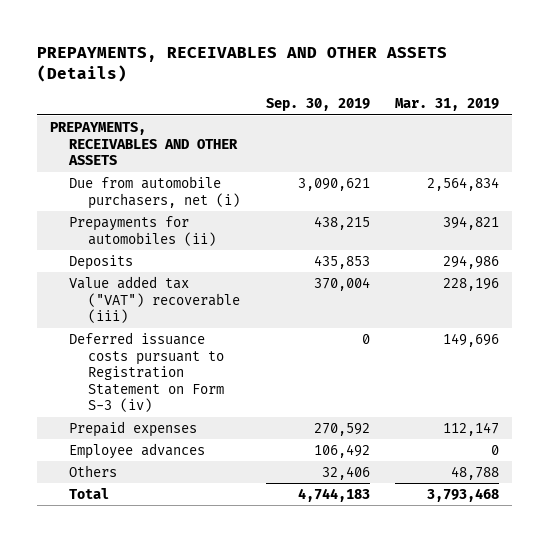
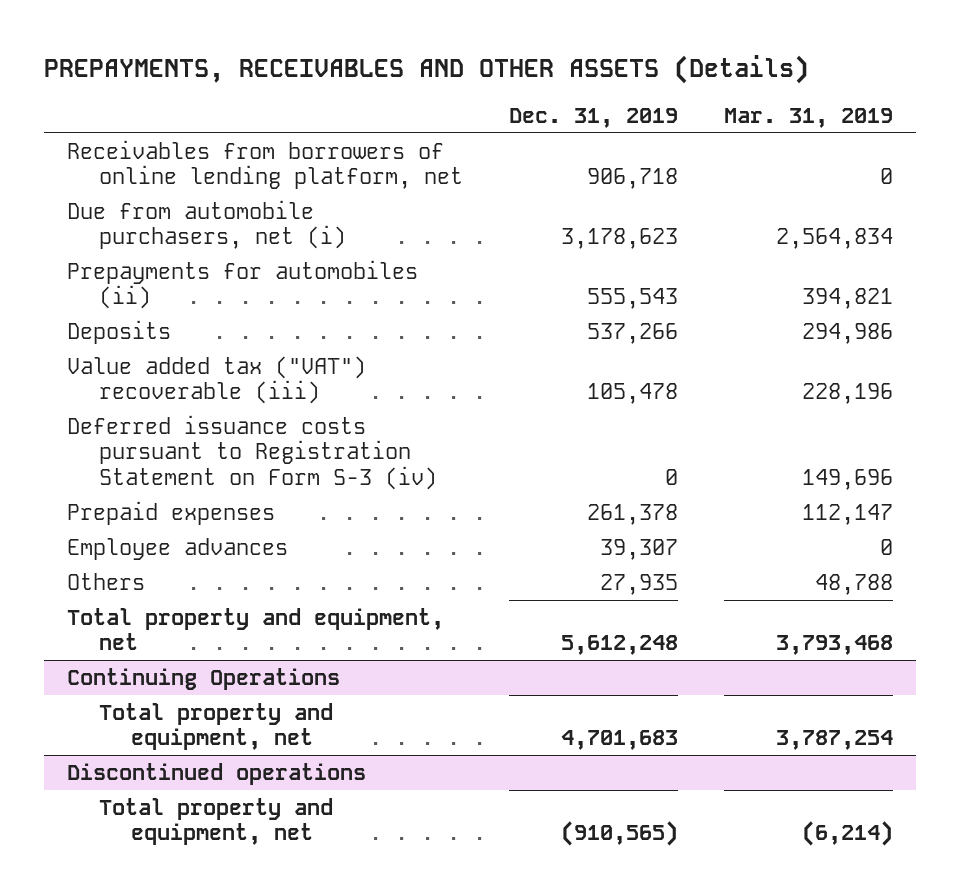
[265,98,370,112] Sep. 30, 2019 -> none
none -> [508,107,678,128] Dec. 31, 2019
[49,121,238,166] PREPAYMENTS, RECEIVABLES AND OTHER ASSETS -> none
none -> [66,139,463,190] Receivables from borrowers of online lending platform, net
[68,487,109,499] Total -> [66,607,444,651] Total property and equipment, net
none -> [66,667,340,690] Continuing Operations
none -> [98,702,333,751] Total property and equipment, net
none -> [66,762,366,785] Discontinued operations
none -> [98,797,333,846] Total property and equipment, net

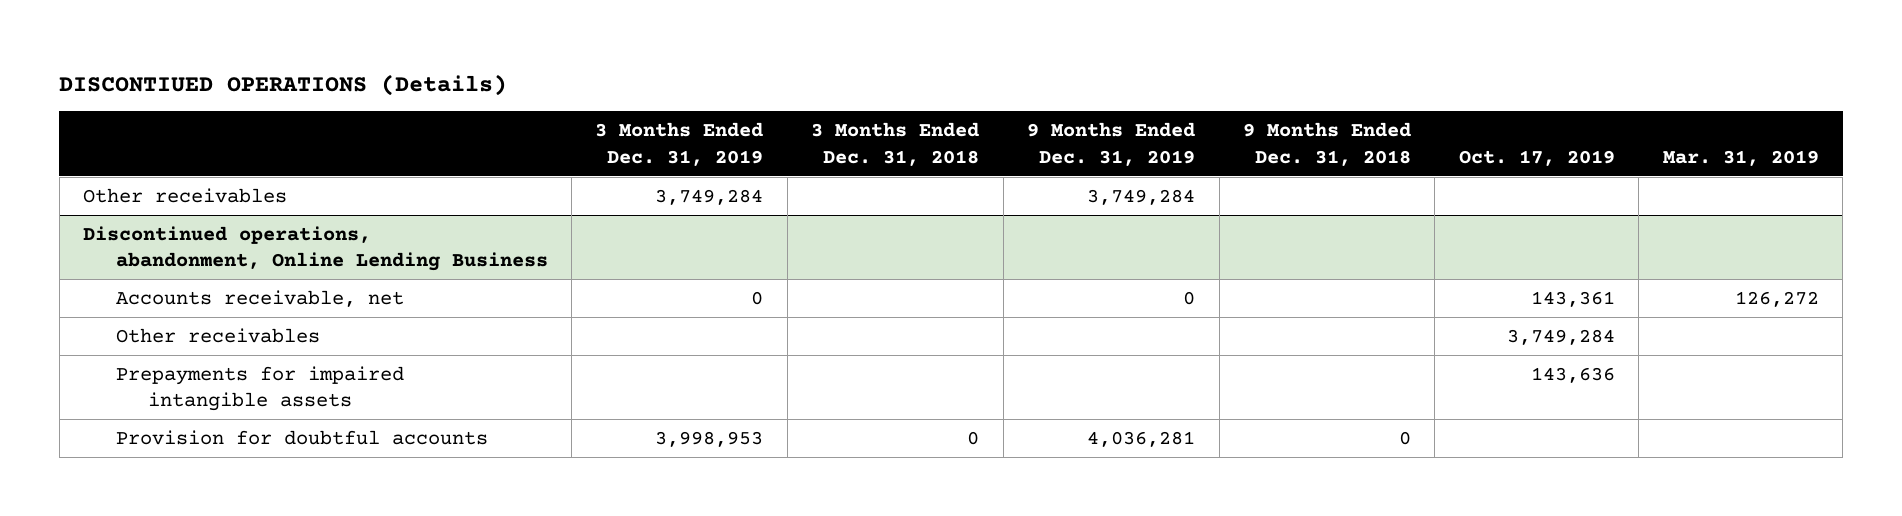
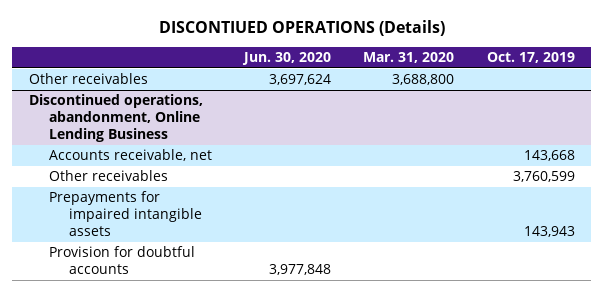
[595,122,764,166] 3 Months Ended Dec. 31, 2019 -> none
[811,122,980,166] 3 Months Ended Dec. 31, 2018 -> none
[1027,122,1196,166] 9 Months Ended Dec. 31, 2019 -> none
[1243,122,1412,166] 9 Months Ended Dec. 31, 2018 -> none
[1662,149,1819,166] Mar. 31, 2019 -> none
none -> [242,52,332,66] Jun. 30, 2020
none -> [363,52,455,64] Mar. 31, 2020
[1530,291,1615,308] 143,361 -> [523,150,575,162] 143,668
[1506,329,1615,346] 3,749,284 -> [512,171,575,183] 3,760,599
[1530,367,1615,384] 143,636 -> [523,225,575,237] 143,943

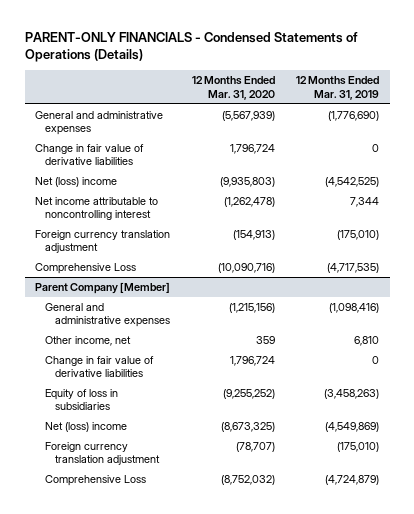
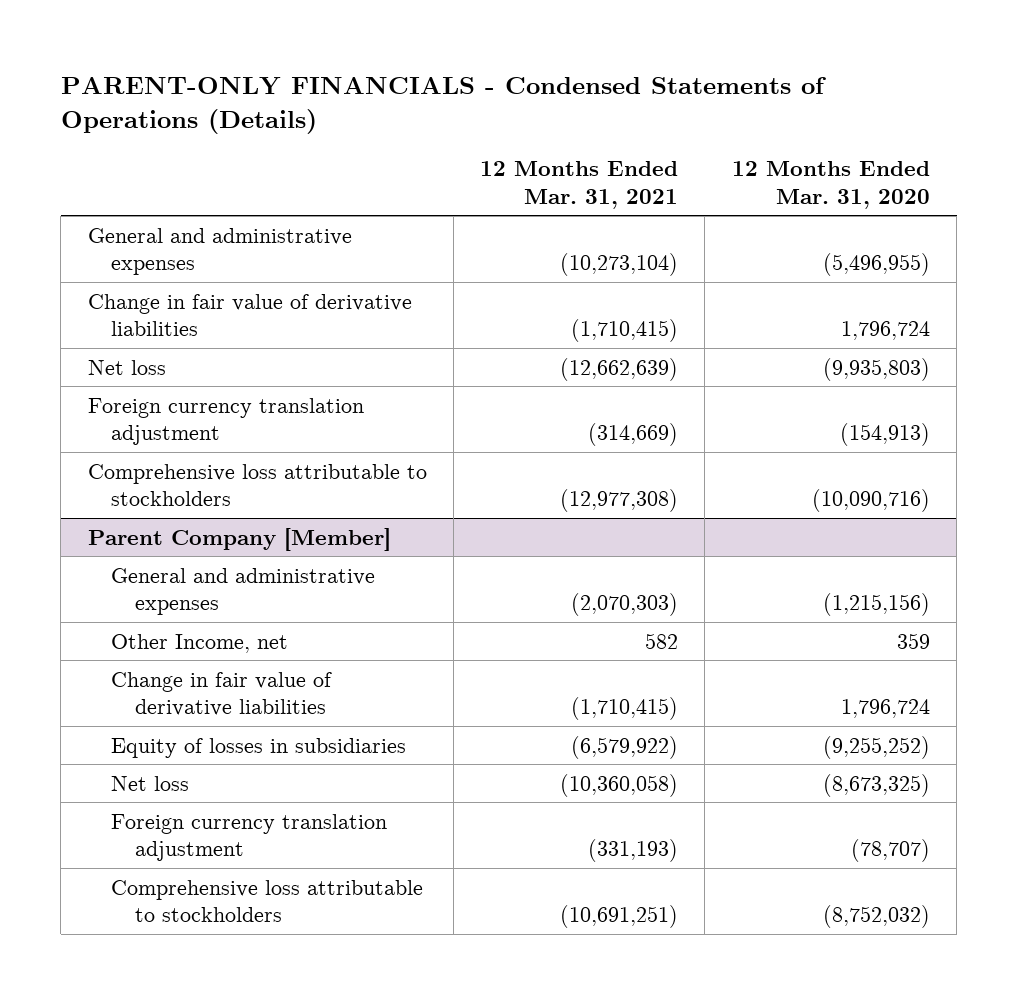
[296,76,380,100] 12 Months Ended Mar. 31, 2019 -> none
none -> [480,161,679,209] 12 Months Ended Mar. 31, 2021
[221,110,275,121] (5,567,939) -> [822,252,930,276] (5,496,955)
[35,196,159,221] Net income attributable to noncontrolling interest -> none
[35,176,118,187] Net (loss) income -> [87,359,166,375] Net loss
[35,262,137,274] Comprehensive Loss -> [87,463,427,506] Comprehensive loss attributable to stockholders
[45,335,132,346] Other income, net -> [111,633,289,653] Other Income, net
[45,388,119,411] Equity of loss in subsidiaries -> [111,737,407,758] Equity of losses in subsidiaries
[45,421,128,432] Net (loss) income -> [111,775,190,791] Net loss
[45,474,147,486] Comprehensive Loss -> [111,879,424,922] Comprehensive loss attributable to stockholders

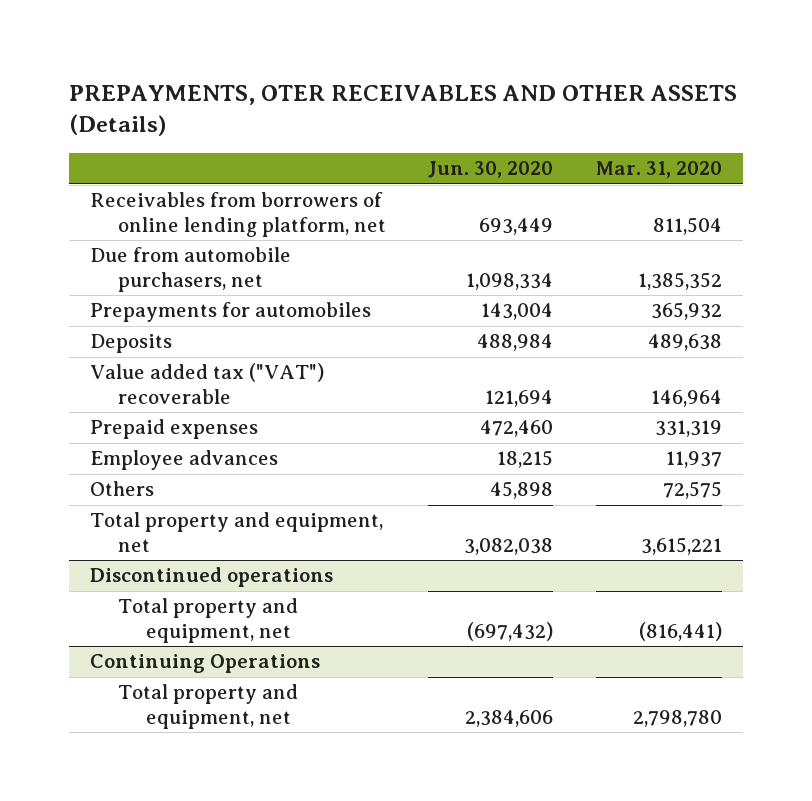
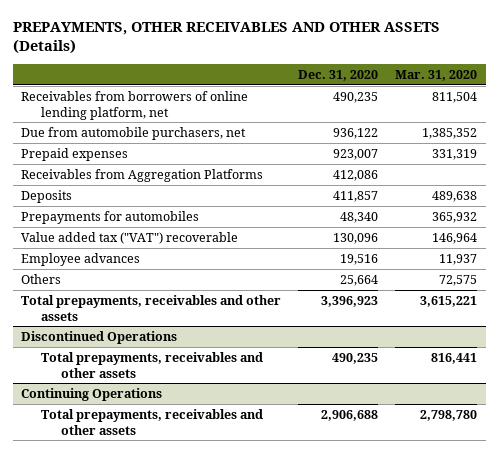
[69,84,738,137] PREPAYMENTS, OTER RECEIVABLES AND OTHER ASSETS (Details) -> [12,22,440,55] PREPAYMENTS, OTHER RECEIVABLES AND OTHER ASSETS (Details)
[428,161,554,179] Jun. 30, 2020 -> none
none -> [298,69,379,81] Dec. 31, 2020
[90,419,259,440] Prepaid expenses -> [21,147,129,161] Prepaid expenses
none -> [21,168,264,182] Receivables from Aggregation Platforms
[90,302,372,323] Prepayments for automobiles -> [21,210,200,224] Prepayments for automobiles
[90,512,384,552] Total property and equipment, net -> [21,294,282,321] Total prepayments, receivables and other assets
[90,567,334,588] Discontinued operations -> [21,330,178,344] Discontinued Operations
[117,598,298,643] Total property and equipment, net -> [40,351,263,378] Total prepayments, receivables and other assets
[638,621,722,641] (816,441) -> [431,352,478,364] 816,441
[117,684,298,729] Total property and equipment, net -> [40,408,263,435] Total prepayments, receivables and other assets

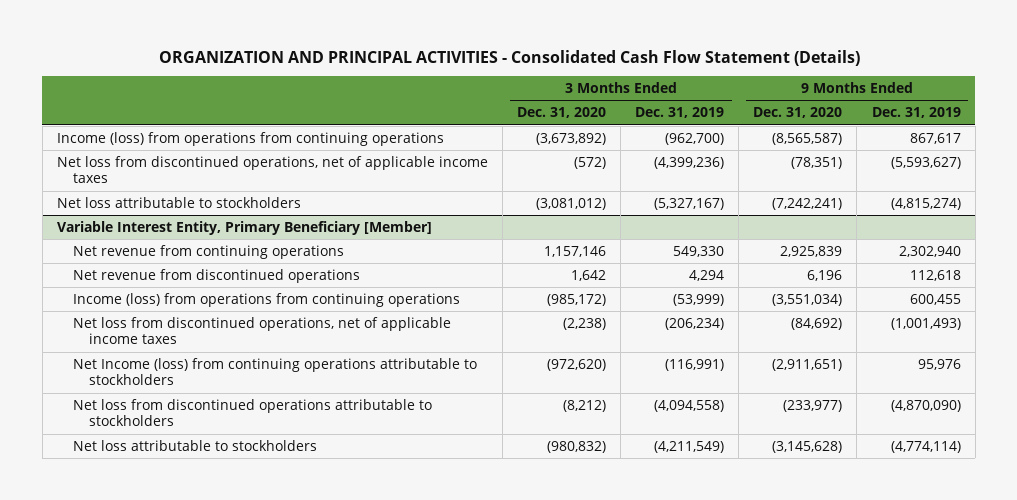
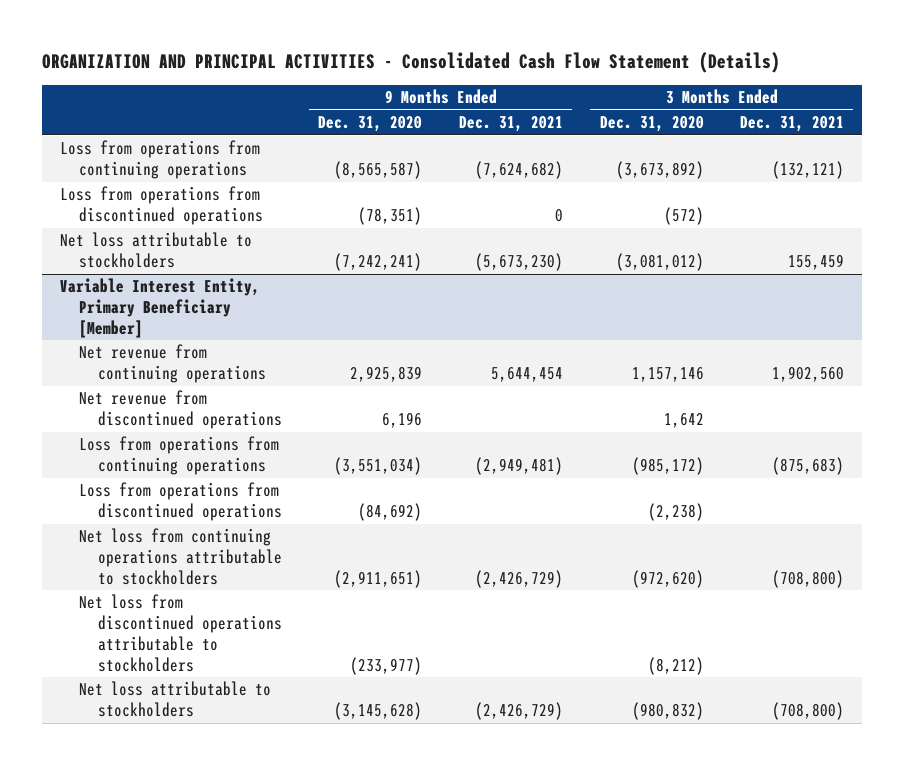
[635,107,725,119] Dec. 31, 2019 -> none
[871,107,961,119] Dec. 31, 2019 -> none
none -> [458,116,563,133] Dec. 31, 2021
none -> [740,116,845,133] Dec. 31, 2021
[56,131,444,146] Income (loss) from operations from continuing operations -> [60,140,261,180] Loss from operations from continuing operations
[56,155,488,184] Net loss from discontinued operations, net of applicable income taxes -> [60,186,264,226] Loss from operations from discontinued operations
[72,292,460,307] Income (loss) from operations from continuing operations -> [79,436,280,476] Loss from operations from continuing operations
[72,316,451,345] Net loss from discontinued operations, net of applicable income taxes -> [79,482,282,522] Loss from operations from discontinued operations
[72,357,477,386] Net Income (loss) from continuing operations attributable to stockholders -> [79,528,282,585] Net loss from continuing operations attributable to stockholders

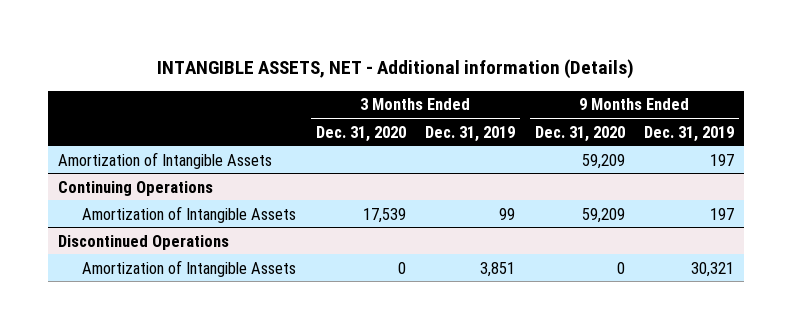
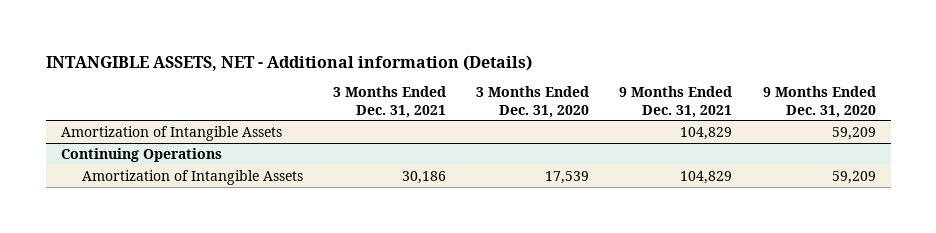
[425,125,516,142] Dec. 31, 2019 -> none
[644,125,735,142] Dec. 31, 2019 -> none
none -> [332,86,446,118] 3 Months Ended Dec. 31, 2021
none -> [619,86,733,118] 9 Months Ended Dec. 31, 2021
[57,234,229,250] Discontinued Operations -> none
[82,259,297,277] Amortization of Intangible Assets -> none

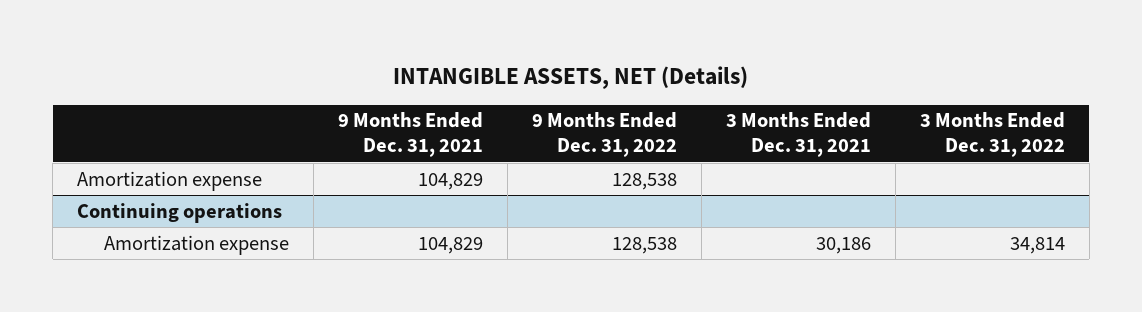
[45,54,532,71] INTANGIBLE ASSETS, NET - Additional information (Details) -> [392,66,748,90] INTANGIBLE ASSETS, NET (Details)
[476,86,590,118] 3 Months Ended Dec. 31, 2020 -> none
[762,86,876,118] 9 Months Ended Dec. 31, 2020 -> none
none -> [531,112,677,158] 9 Months Ended Dec. 31, 2022
none -> [919,112,1065,158] 3 Months Ended Dec. 31, 2022
[60,125,282,141] Amortization of Intangible Assets -> [77,170,263,191] Amortization expense
[60,147,222,162] Continuing Operations -> [77,202,283,223] Continuing operations
[81,169,303,185] Amortization of Intangible Assets -> [103,234,289,255] Amortization expense

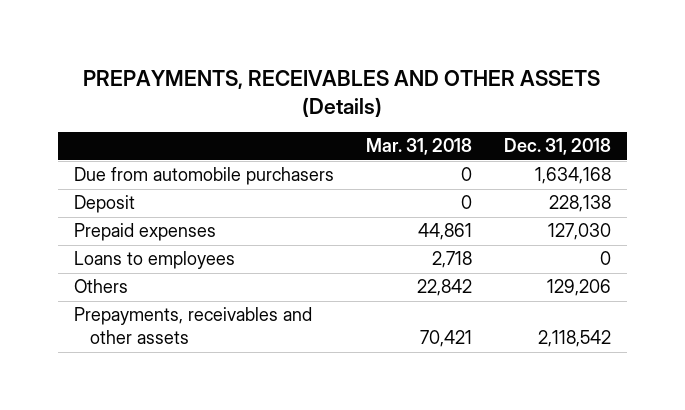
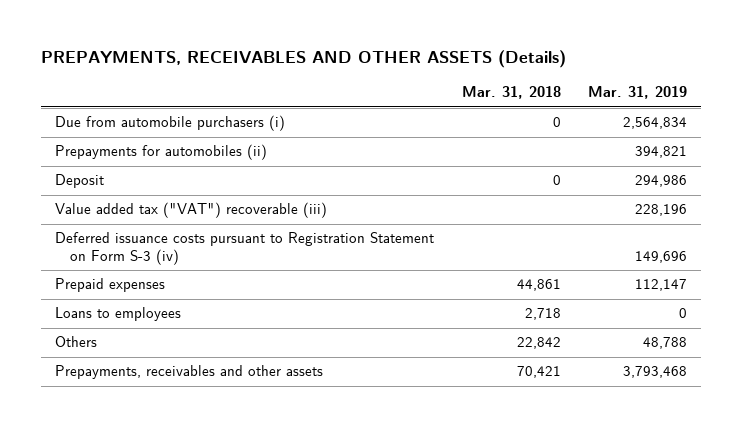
[503,138,611,156] Dec. 31, 2018 -> none
none -> [588,86,688,100] Mar. 31, 2019
[73,167,334,186] Due from automobile purchasers -> [54,115,285,132] Due from automobile purchasers (i)
none -> [54,144,267,161] Prepayments for automobiles (ii)
none -> [54,202,327,219] Value added tax ("VAT") recoverable (iii)
none -> [54,232,434,265] Deferred issuance costs pursuant to Registration Statement on Form S-3 (iv)

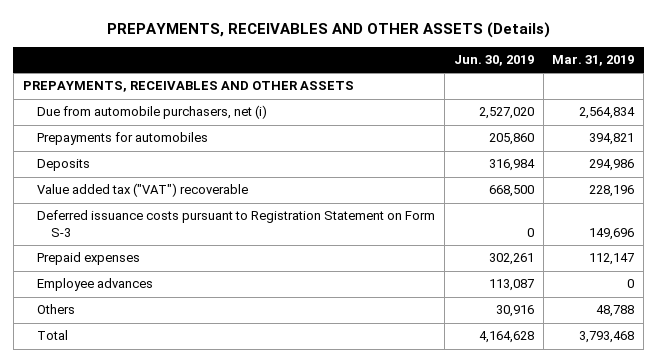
[461,86,561,100] Mar. 31, 2018 -> none
none -> [453,55,534,67] Jun. 30, 2019
none -> [22,81,354,93] PREPAYMENTS, RECEIVABLES AND OTHER ASSETS
[54,115,285,132] Due from automobile purchasers (i) -> [36,105,267,120] Due from automobile purchasers, net (i)
[54,144,267,161] Prepayments for automobiles (ii) -> [36,132,208,146] Prepayments for automobiles
[54,174,104,189] Deposit -> [36,159,90,172] Deposits
[54,202,327,219] Value added tax ("VAT") recoverable (iii) -> [36,183,248,198] Value added tax ("VAT") recoverable
[54,232,434,265] Deferred issuance costs pursuant to Registration Statement on Form S-3 (iv) -> [36,210,435,237] Deferred issuance costs pursuant to Registration Statement on Form S-3
[54,307,181,322] Loans to employees -> [36,278,153,292] Employee advances
[54,365,323,380] Prepayments, receivables and other assets -> [36,330,68,341] Total

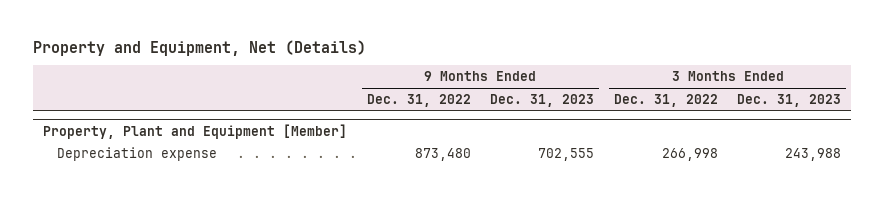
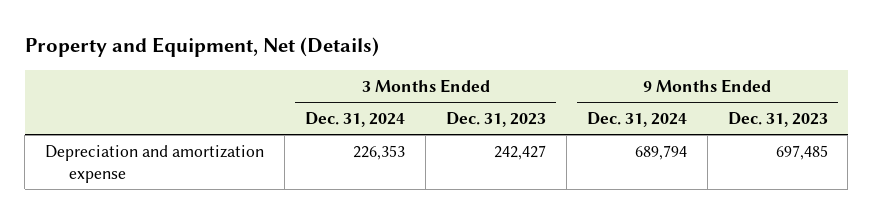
[366,94,471,108] Dec. 31, 2022 -> none
[613,94,718,108] Dec. 31, 2022 -> none
none -> [305,111,406,127] Dec. 31, 2024
none -> [586,111,687,127] Dec. 31, 2024
[42,123,347,139] Property, Plant and Equipment [Member] -> none
[57,147,218,162] Depreciation expense -> [45,144,265,184] Depreciation and amortization expense
[538,148,595,162] 702,555 -> [775,144,828,160] 697,485
[785,148,842,162] 243,988 -> [493,144,546,160] 242,427

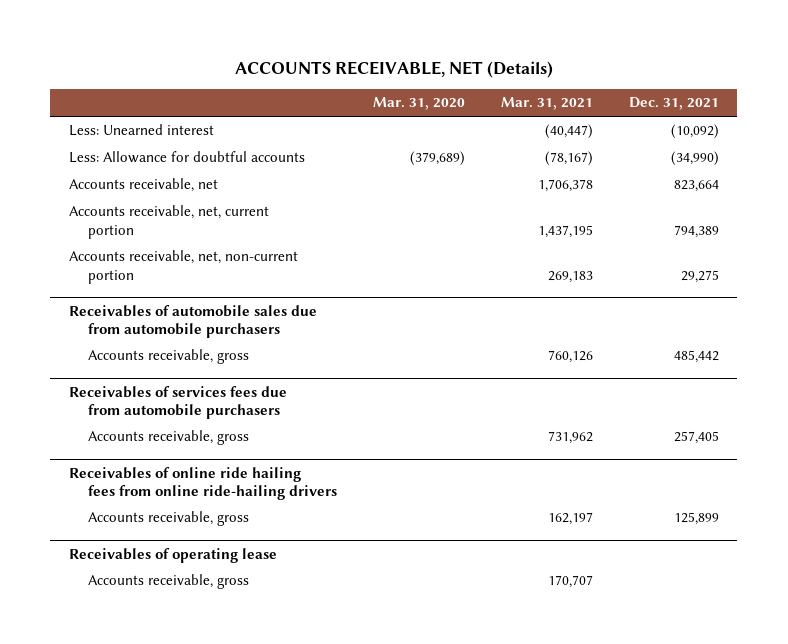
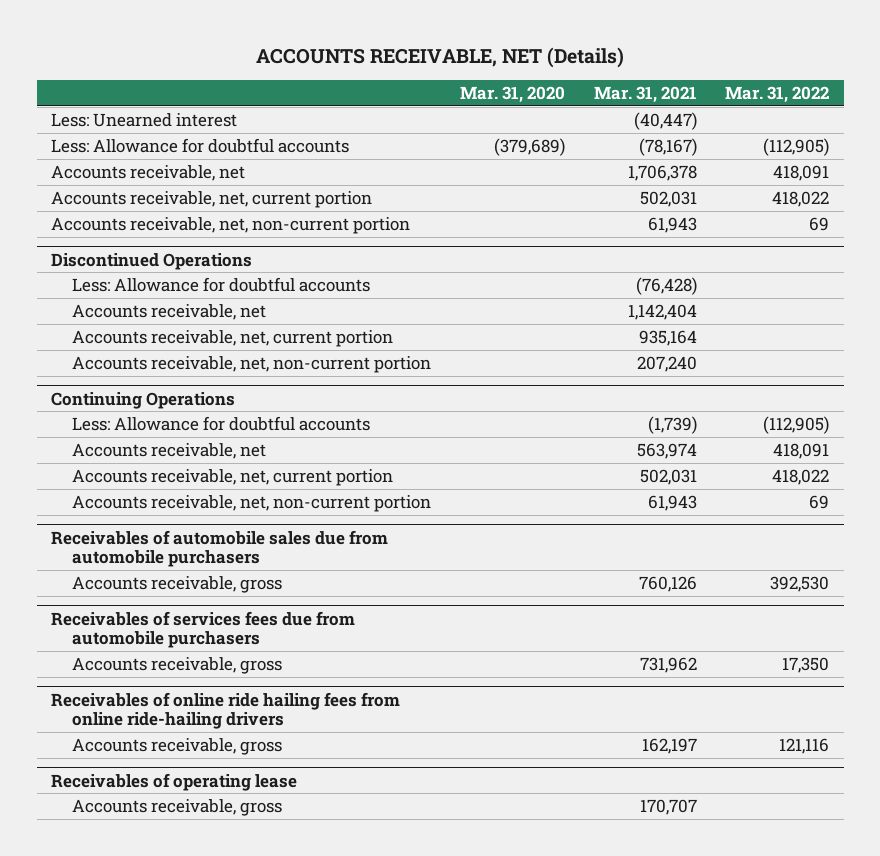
[629,97,720,111] Dec. 31, 2021 -> none
none -> [725,85,830,103] Mar. 31, 2022
[538,224,594,238] 1,437,195 -> [639,190,697,207] 502,031
[548,270,594,283] 269,183 -> [647,216,697,233] 61,943
none -> [51,252,253,270] Discontinued Operations
none -> [72,276,371,292] Less: Allowance for doubtful accounts
none -> [72,303,267,320] Accounts receivable, net
none -> [72,329,394,347] Accounts receivable, net, current portion
none -> [72,355,432,373] Accounts receivable, net, non-current portion
none -> [51,391,236,409] Continuing Operations
none -> [72,415,371,431] Less: Allowance for doubtful accounts
none -> [72,442,267,459] Accounts receivable, net
none -> [72,468,394,486] Accounts receivable, net, current portion
none -> [72,494,432,512] Accounts receivable, net, non-current portion

